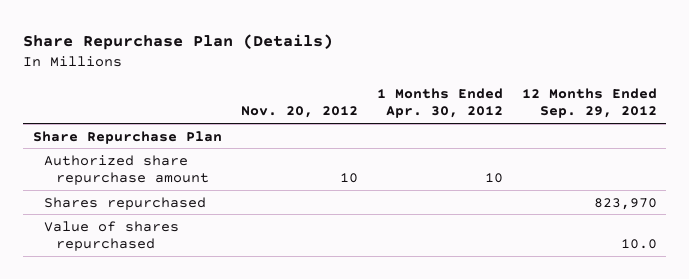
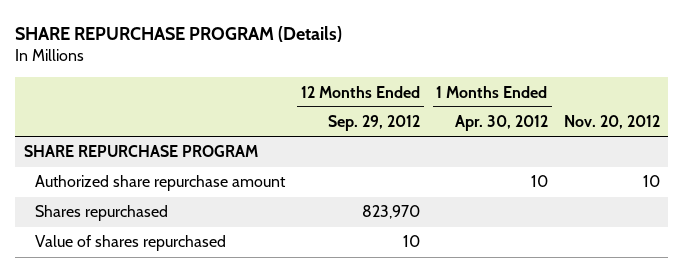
[23,34,334,51] Share Repurchase Plan (Details) -> [15,26,343,43] SHARE REPURCHASE PROGRAM (Details)
[32,130,222,144] Share Repurchase Plan -> [23,145,258,158] SHARE REPURCHASE PROGRAM
[620,239,657,250] 10.0 -> [403,235,421,248] 10

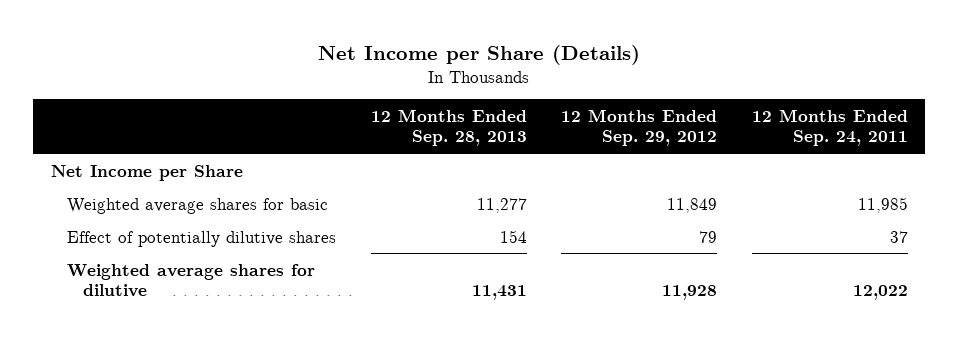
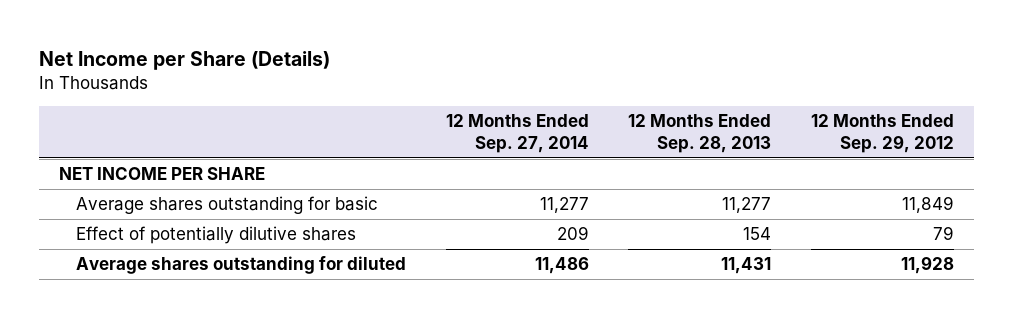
[751,109,908,147] 12 Months Ended Sep. 24, 2011 -> none
none -> [445,114,589,154] 12 Months Ended Sep. 27, 2014
[50,164,243,181] Net Income per Share -> [59,167,266,181] NET INCOME PER SHARE
[66,197,328,214] Weighted average shares for basic -> [75,196,378,215] Average shares outstanding for basic
[66,263,315,297] Weighted average shares for dilutive -> [75,256,406,275] Average shares outstanding for diluted

